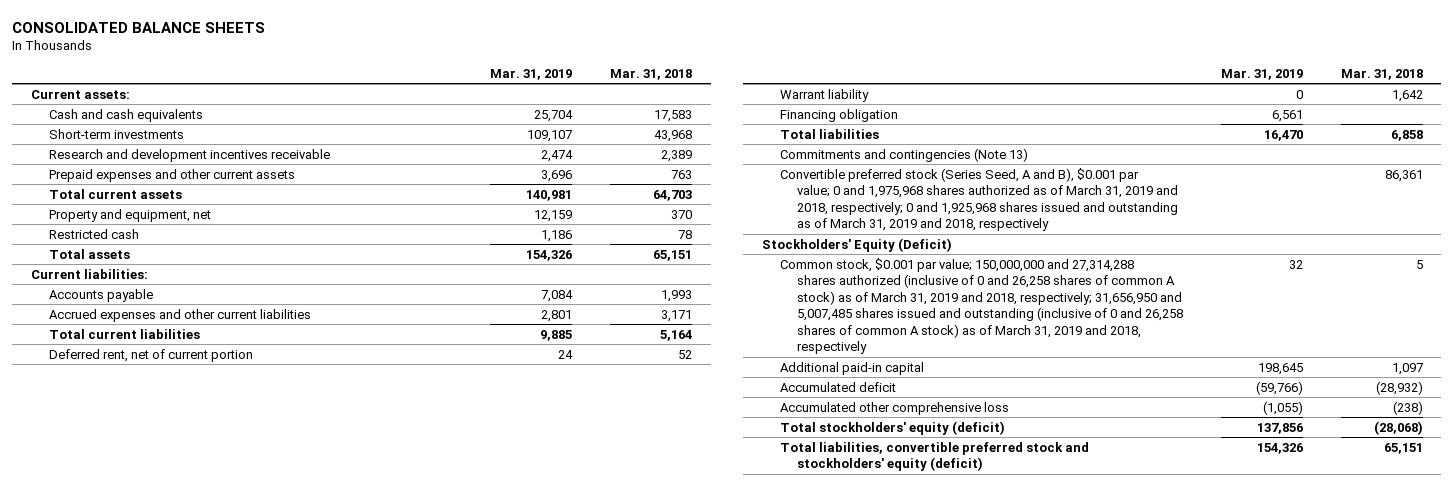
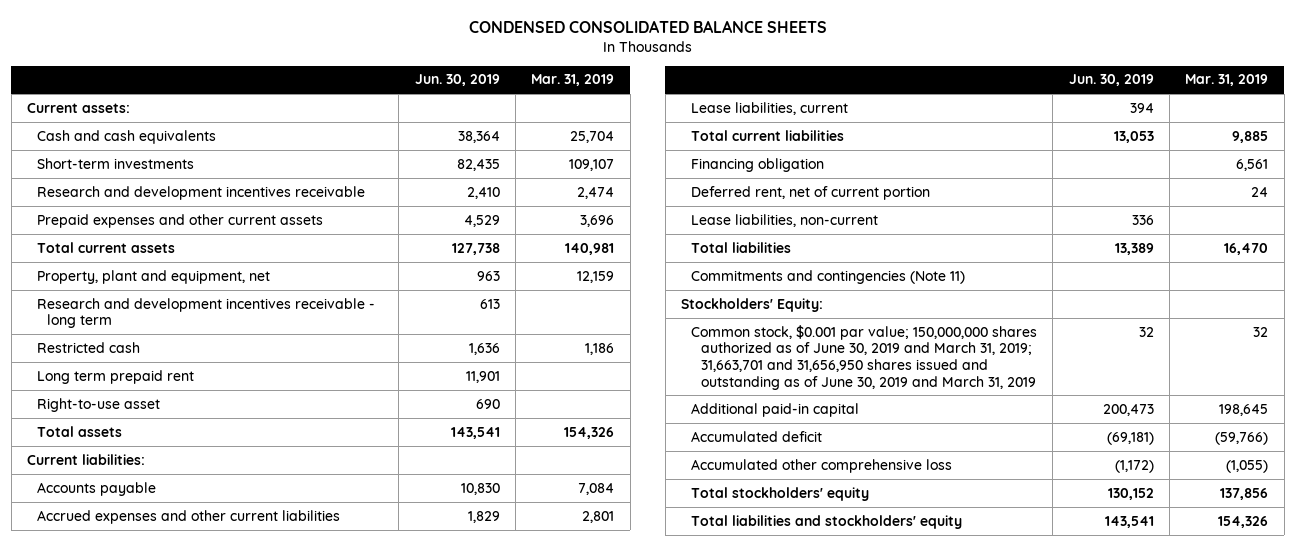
[12,21,266,33] CONSOLIDATED BALANCE SHEETS -> [468,19,827,33] CONDENSED CONSOLIDATED BALANCE SHEETS
[609,68,692,80] Mar. 31, 2018 -> none
none -> [414,74,500,87] Jun. 30, 2019
[49,208,212,222] Property and equipment, net -> [37,269,271,284] Property, plant and equipment, net
none -> [37,297,376,329] Research and development incentives receivable - long term
none -> [37,369,195,384] Long term prepaid rent
none -> [37,397,161,412] Right-to-use asset
none -> [691,101,849,115] Lease liabilities, current
[779,88,869,102] Warrant liability -> none
[49,348,254,362] Deferred rent, net of current portion -> [691,185,931,200] Deferred rent, net of current portion
none -> [691,213,879,227] Lease liabilities, non-current
[779,167,1179,232] Convertible preferred stock (Series Seed, A and B), $0.001 par value; 0 and 1,975,968 shares authorized as of March 31, 2019 and 2018, respectively; 0 and 1,925,968 shares issued and outstanding as of March 31, 2019 and 2018, respectively -> none
[779,147,1028,162] Commitments and contingencies (Note 13) -> [691,269,966,284] Commitments and contingencies (Note 11)
[761,237,952,252] Stockholders' Equity (Deficit) -> [680,297,823,312] Stockholders' Equity:
[779,257,1184,355] Common stock, $0.001 par value; 150,000,000 and 27,314,288 shares authorized (inclusive of 0 and 26,258 shares of common A stock) as of March 31, 2019 and 2018, respectively; 31,656,950 and 5,007,485 shares issued and outstanding (inclusive of 0 and 26,258 shares of common A stock) as of March 31, 2019 and 2018, respectively -> [691,324,1038,390] Common stock, $0.001 par value; 150,000,000 shares authorized as of June 30, 2019 and March 31, 2019; 31,663,701 and 31,656,950 shares issued and outstanding as of June 30, 2019 and March 31, 2019
[779,420,1005,435] Total stockholders' equity (deficit) -> [691,486,870,501] Total stockholders' equity
[779,441,1089,472] Total liabilities, convertible preferred stock and stockholders' equity (deficit) -> [691,514,963,529] Total liabilities and stockholders' equity

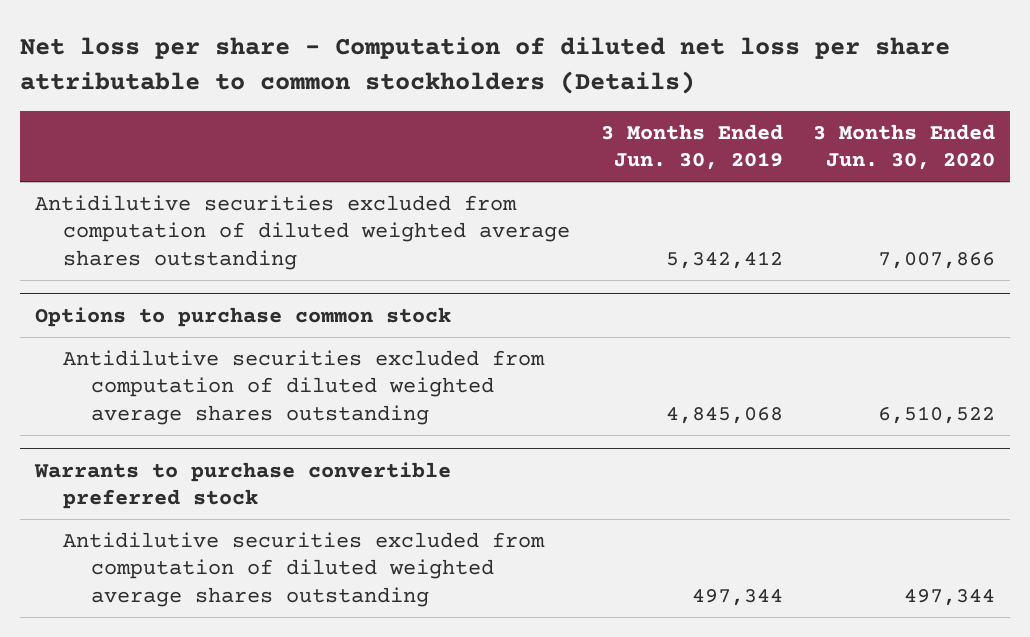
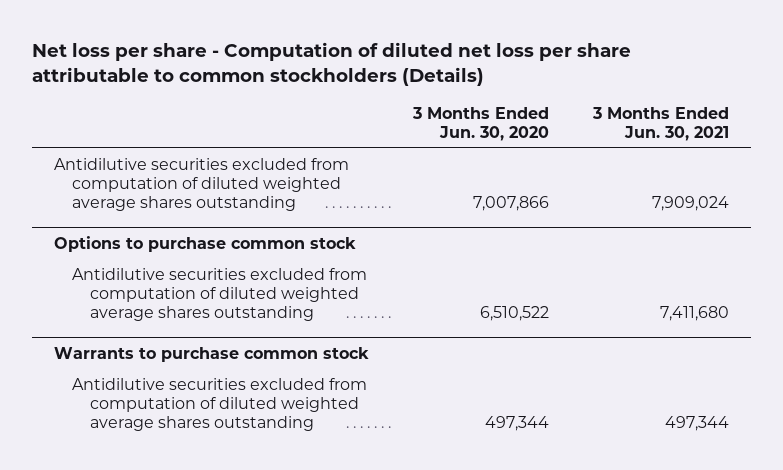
[600,123,783,170] 3 Months Ended Jun. 30, 2019 -> none
none -> [592,107,730,141] 3 Months Ended Jun. 30, 2021
[34,461,452,509] Warrants to purchase convertible preferred stock -> [53,346,369,362] Warrants to purchase common stock

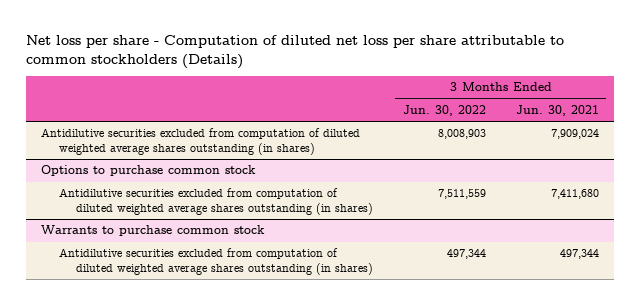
[412,107,550,141] 3 Months Ended Jun. 30, 2020 -> none
none -> [402,105,486,117] Jun. 30, 2022
[53,158,349,211] Antidilutive securities excluded from computation of diluted weighted average shares outstanding -> [41,128,361,155] Antidilutive securities excluded from computation of diluted weighted average shares outstanding (in shares)
[72,268,368,321] Antidilutive securities excluded from computation of diluted weighted average shares outstanding -> [58,188,373,215] Antidilutive securities excluded from computation of diluted weighted average shares outstanding (in shares)
[72,378,368,431] Antidilutive securities excluded from computation of diluted weighted average shares outstanding -> [58,248,373,275] Antidilutive securities excluded from computation of diluted weighted average shares outstanding (in shares)

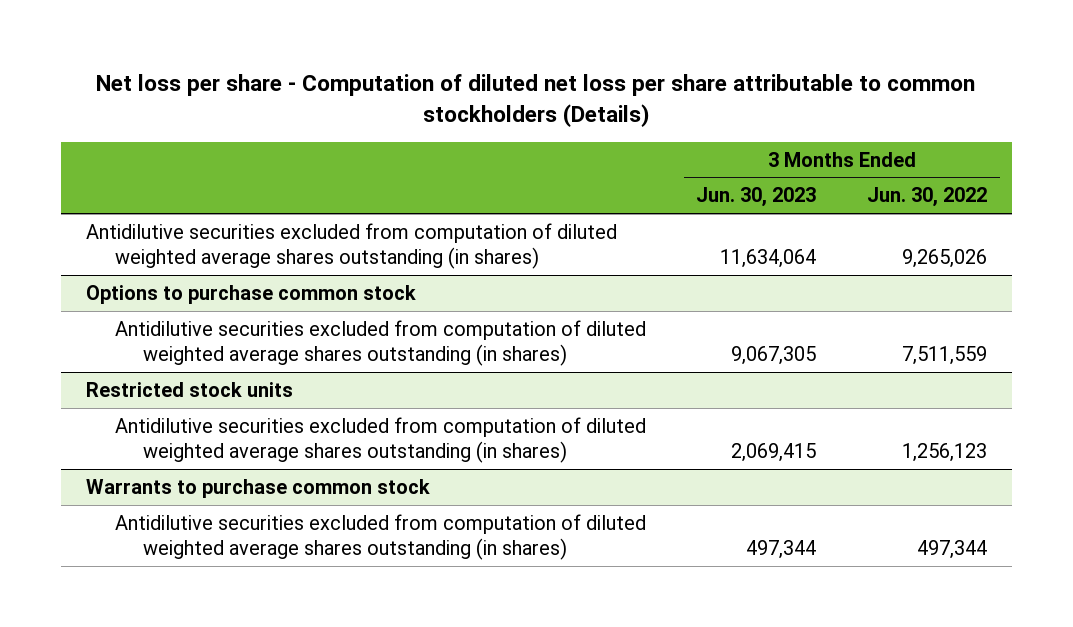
[515,105,599,117] Jun. 30, 2021 -> none
none -> [696,187,817,208] Jun. 30, 2023
[437,129,486,140] 8,008,903 -> [901,249,987,269] 9,265,026
none -> [86,381,294,397] Restricted stock units
none -> [114,416,646,464] Antidilutive securities excluded from computation of diluted weighted average shares outstanding (in shares)

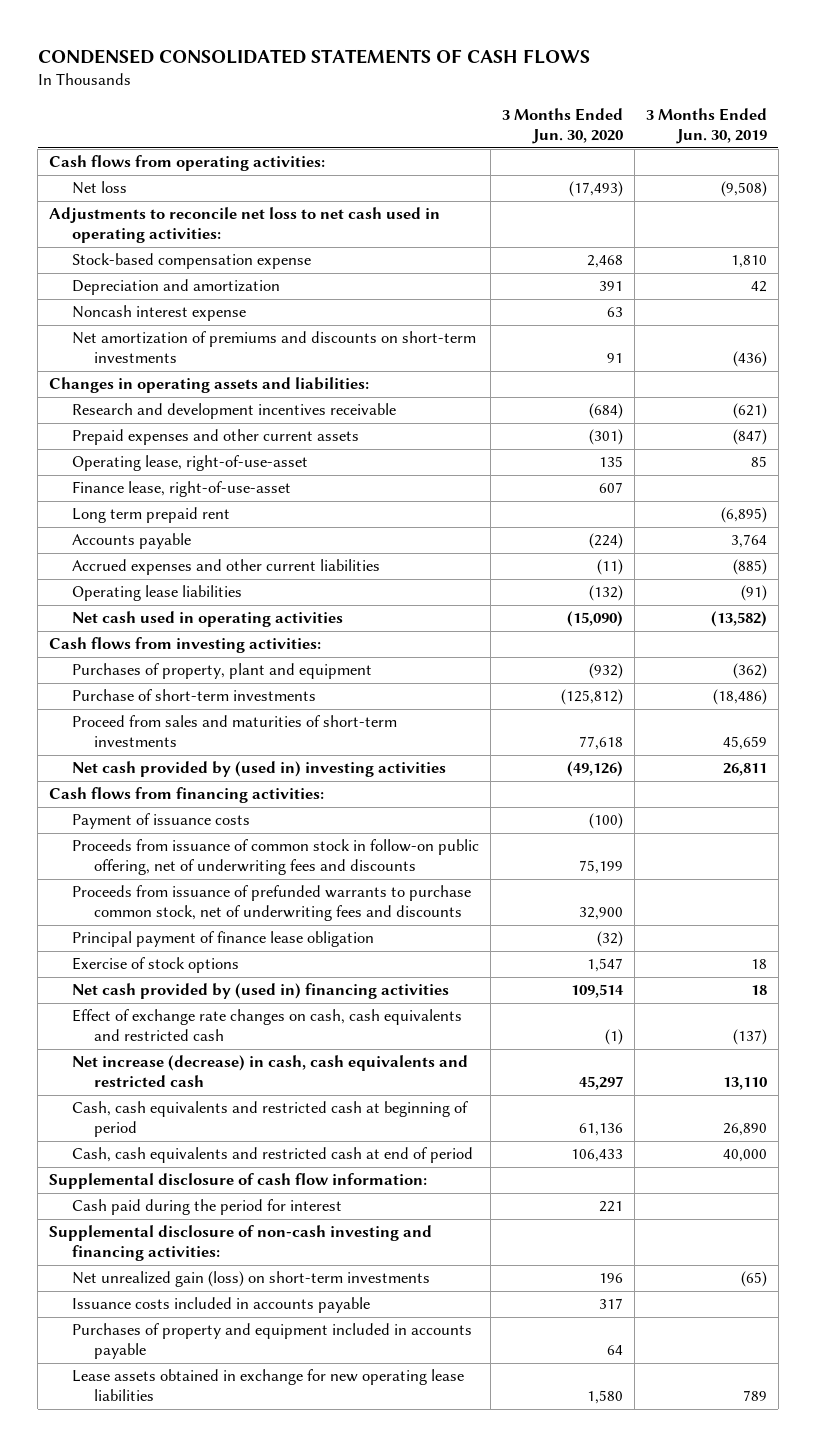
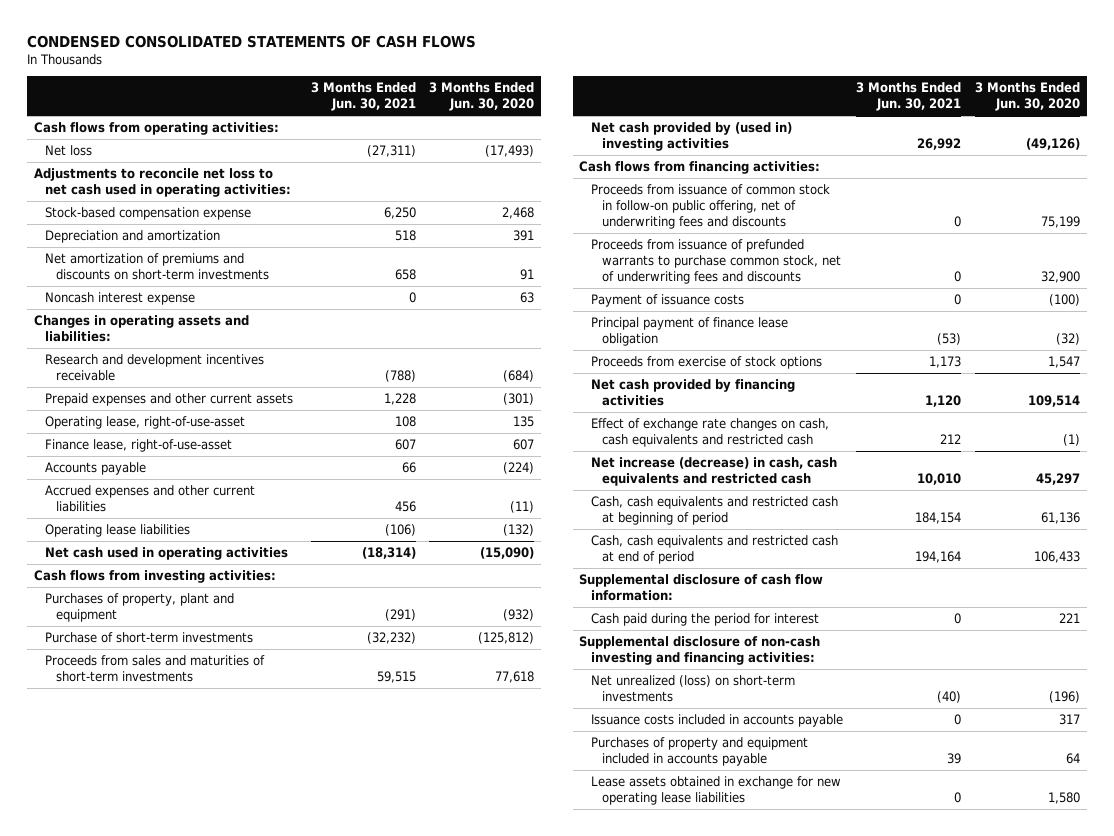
[645,108,767,144] 3 Months Ended Jun. 30, 2019 -> none
none -> [310,82,416,112] 3 Months Ended Jun. 30, 2021
[71,305,246,322] Noncash interest expense -> [45,291,196,305] Noncash interest expense
[71,507,230,524] Long term prepaid rent -> none
[71,715,397,748] Proceed from sales and maturities of short-term investments -> [45,654,266,682] Proceeds from sales and maturities of short-term investments
[71,813,250,830] Payment of issuance costs -> [590,293,744,307] Payment of issuance costs
[71,957,239,974] Exercise of stock options -> [590,355,822,369] Proceeds from exercise of stock options
[71,983,449,1000] Net cash provided by (used in) financing activities -> [590,378,795,406] Net cash provided by financing activities
[71,1271,430,1288] Net unrealized gain (loss) on short-term investments -> [590,674,795,702] Net unrealized (loss) on short-term investments
[598,1273,623,1284] 196 -> [1048,690,1080,703] (196)

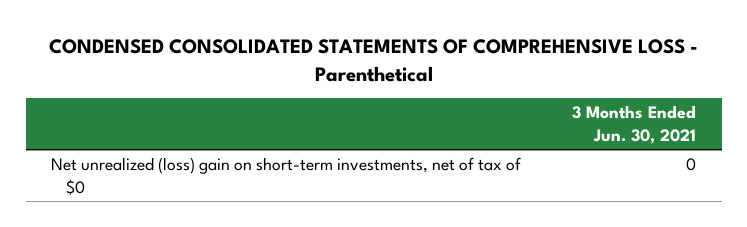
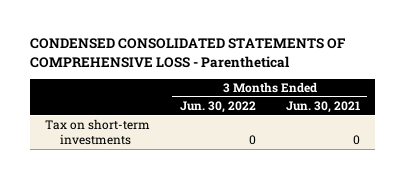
none -> [179,101,256,114] Jun. 30, 2022
[51,156,522,195] Net unrealized (loss) gain on short-term investments, net of tax of $0 -> [44,119,150,146] Tax on short-term investments

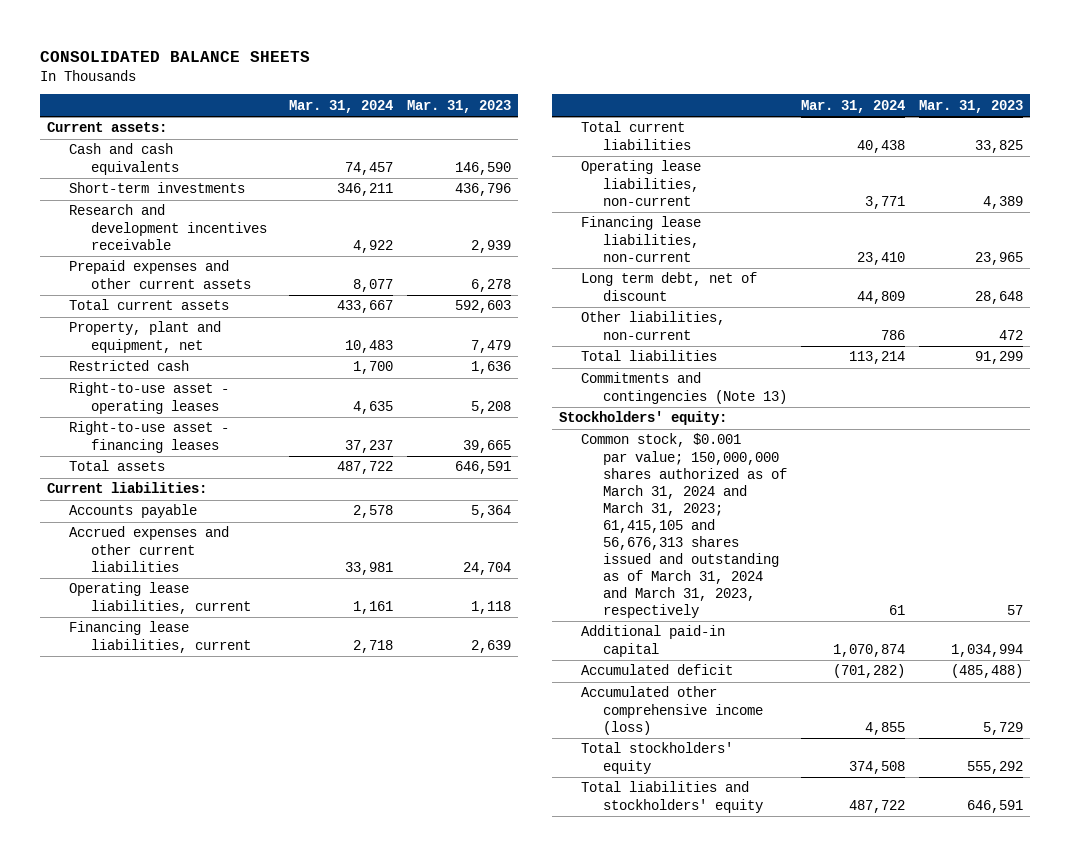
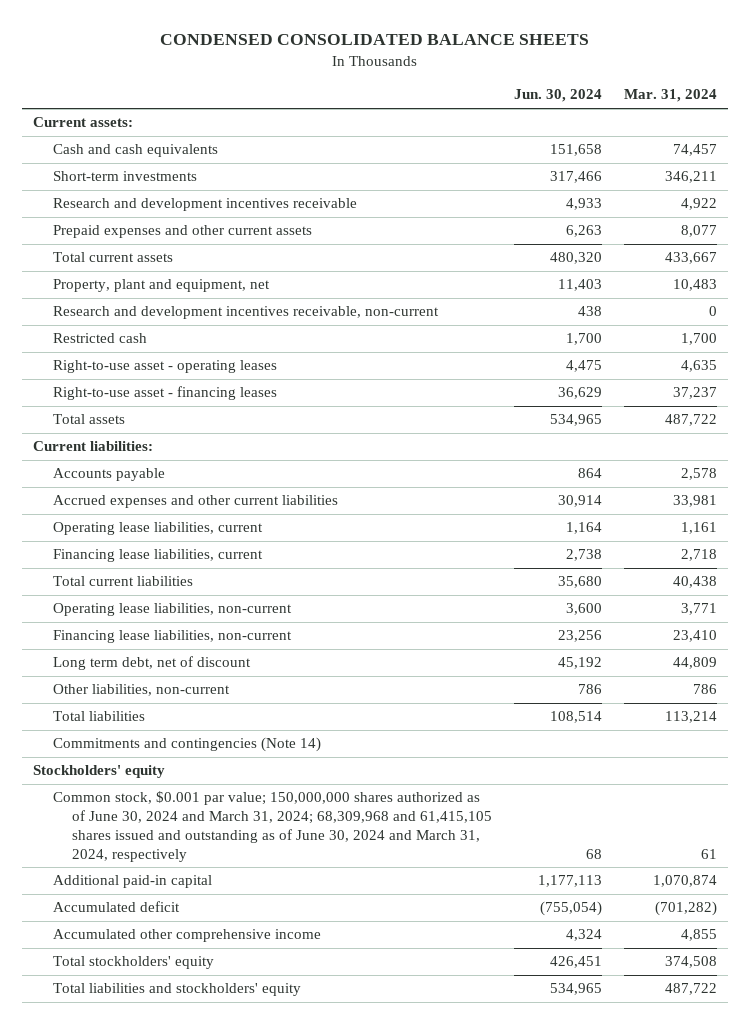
[40,50,311,62] CONSOLIDATED BALANCE SHEETS -> [160,34,590,46] CONDENSED CONSOLIDATED BALANCE SHEETS
[406,99,511,113] Mar. 31, 2023 -> none
none -> [514,89,603,103] Jun. 30, 2024
none -> [52,306,439,320] Research and development incentives receivable, non-current
[581,372,787,404] Commitments and contingencies (Note 13) -> [52,737,321,753] Commitments and contingencies (Note 14)
[559,411,728,426] Stockholders' equity: -> [32,765,165,779] Stockholders' equity
[581,433,787,619] Common stock, $0.001 par value; 150,000,000 shares authorized as of March 31, 2024 and March 31, 2023; 61,415,105 and 56,676,313 shares issued and outstanding as of March 31, 2024 and March 31, 2023, respectively -> [52,791,493,862] Common stock, $0.001 par value; 150,000,000 shares authorized as of June 30, 2024 and March 31, 2024; 68,309,968 and 61,415,105 shares issued and outstanding as of June 30, 2024 and March 31, 2024, respectively
[581,686,763,735] Accumulated other comprehensive income (loss) -> [52,929,321,943] Accumulated other comprehensive income

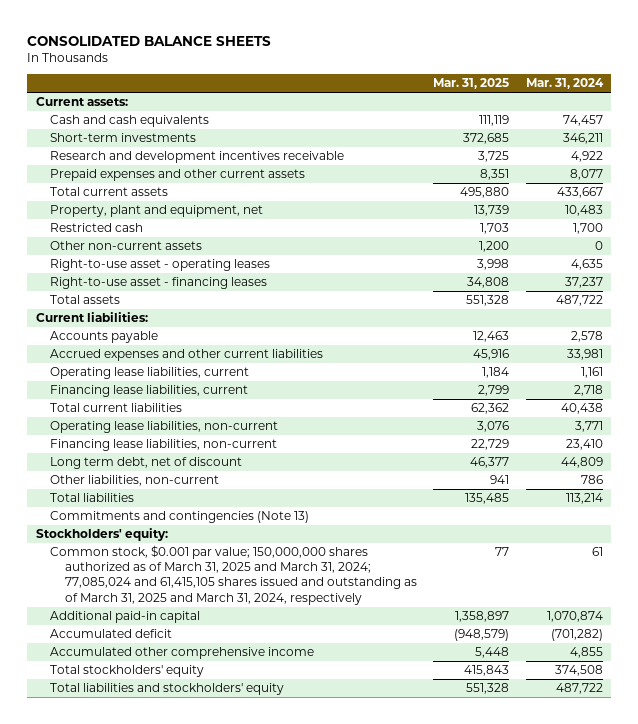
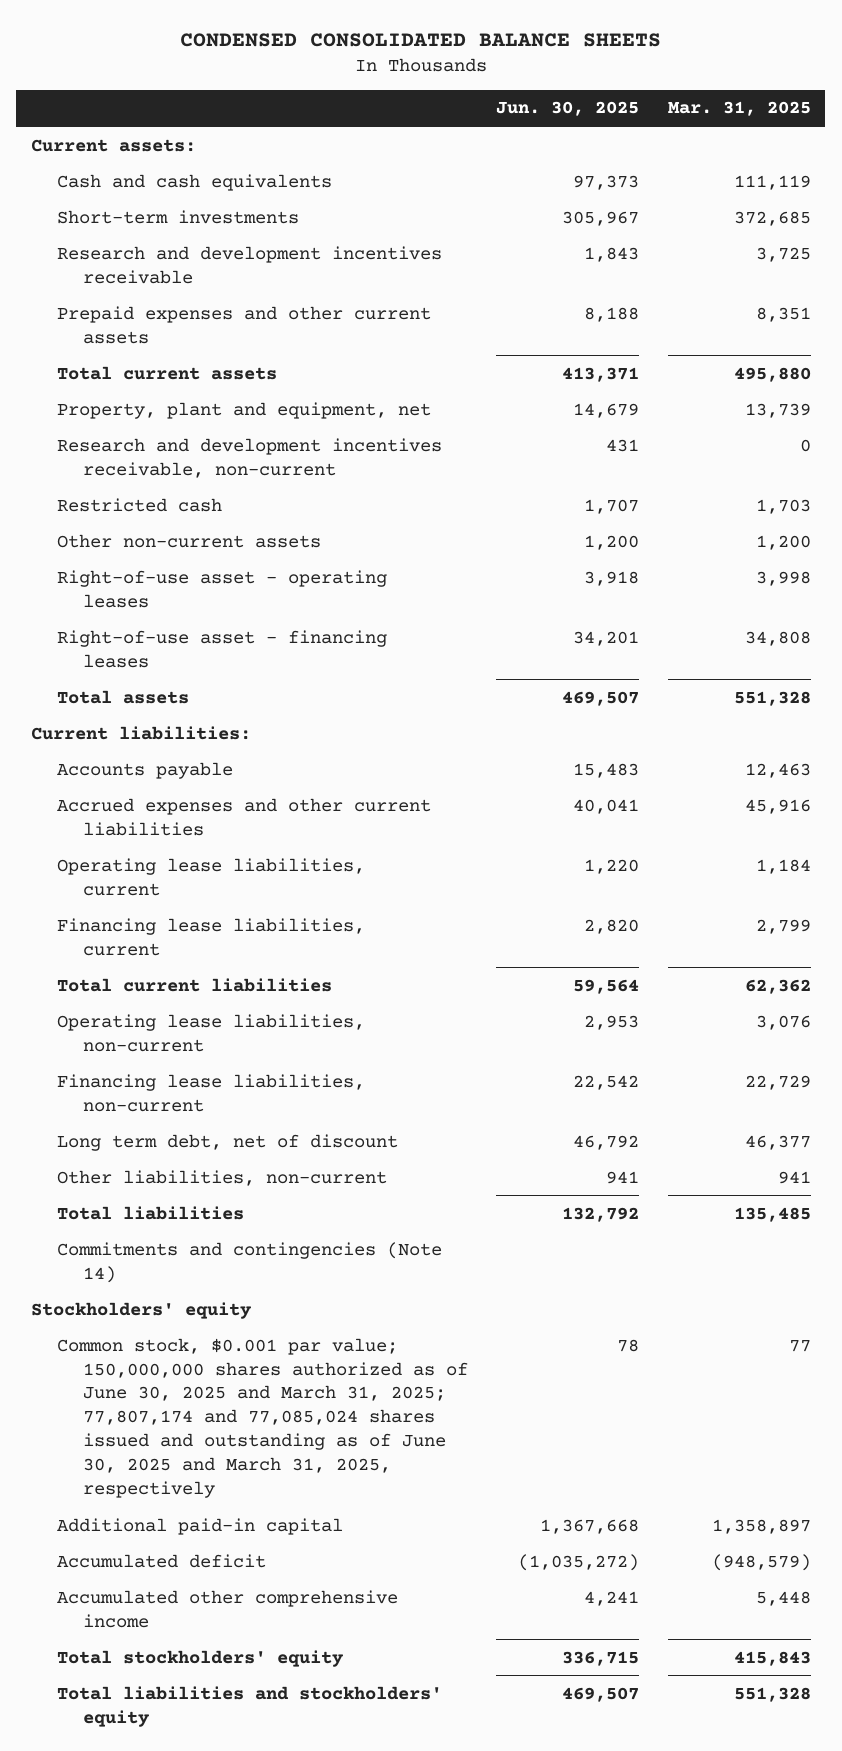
[27,35,272,46] CONSOLIDATED BALANCE SHEETS -> [179,32,661,47] CONDENSED CONSOLIDATED BALANCE SHEETS
[525,78,604,90] Mar. 31, 2024 -> none
none -> [496,101,640,117] Jun. 30, 2025
none -> [56,437,442,478] Research and development incentives receivable, non-current
[50,259,271,272] Right-to-use asset - operating leases -> [56,569,387,608] Right-of-use asset - operating leases
[50,277,268,290] Right-to-use asset - financing leases -> [56,629,387,668] Right-of-use asset - financing leases
[50,511,310,524] Commitments and contingencies (Note 13) -> [56,1241,442,1283] Commitments and contingencies (Note 14)
[35,528,168,542] Stockholders' equity: -> [30,1301,252,1319] Stockholders' equity
[50,545,417,605] Common stock, $0.001 par value; 150,000,000 shares authorized as of March 31, 2025 and March 31, 2024; 77,085,024 and 61,415,105 shares issued and outstanding as of March 31, 2025 and March 31, 2024, respectively -> [56,1337,468,1499] Common stock, $0.001 par value; 150,000,000 shares authorized as of June 30, 2025 and March 31, 2025; 77,807,174 and 77,085,024 shares issued and outstanding as of June 30, 2025 and March 31, 2025, respectively

